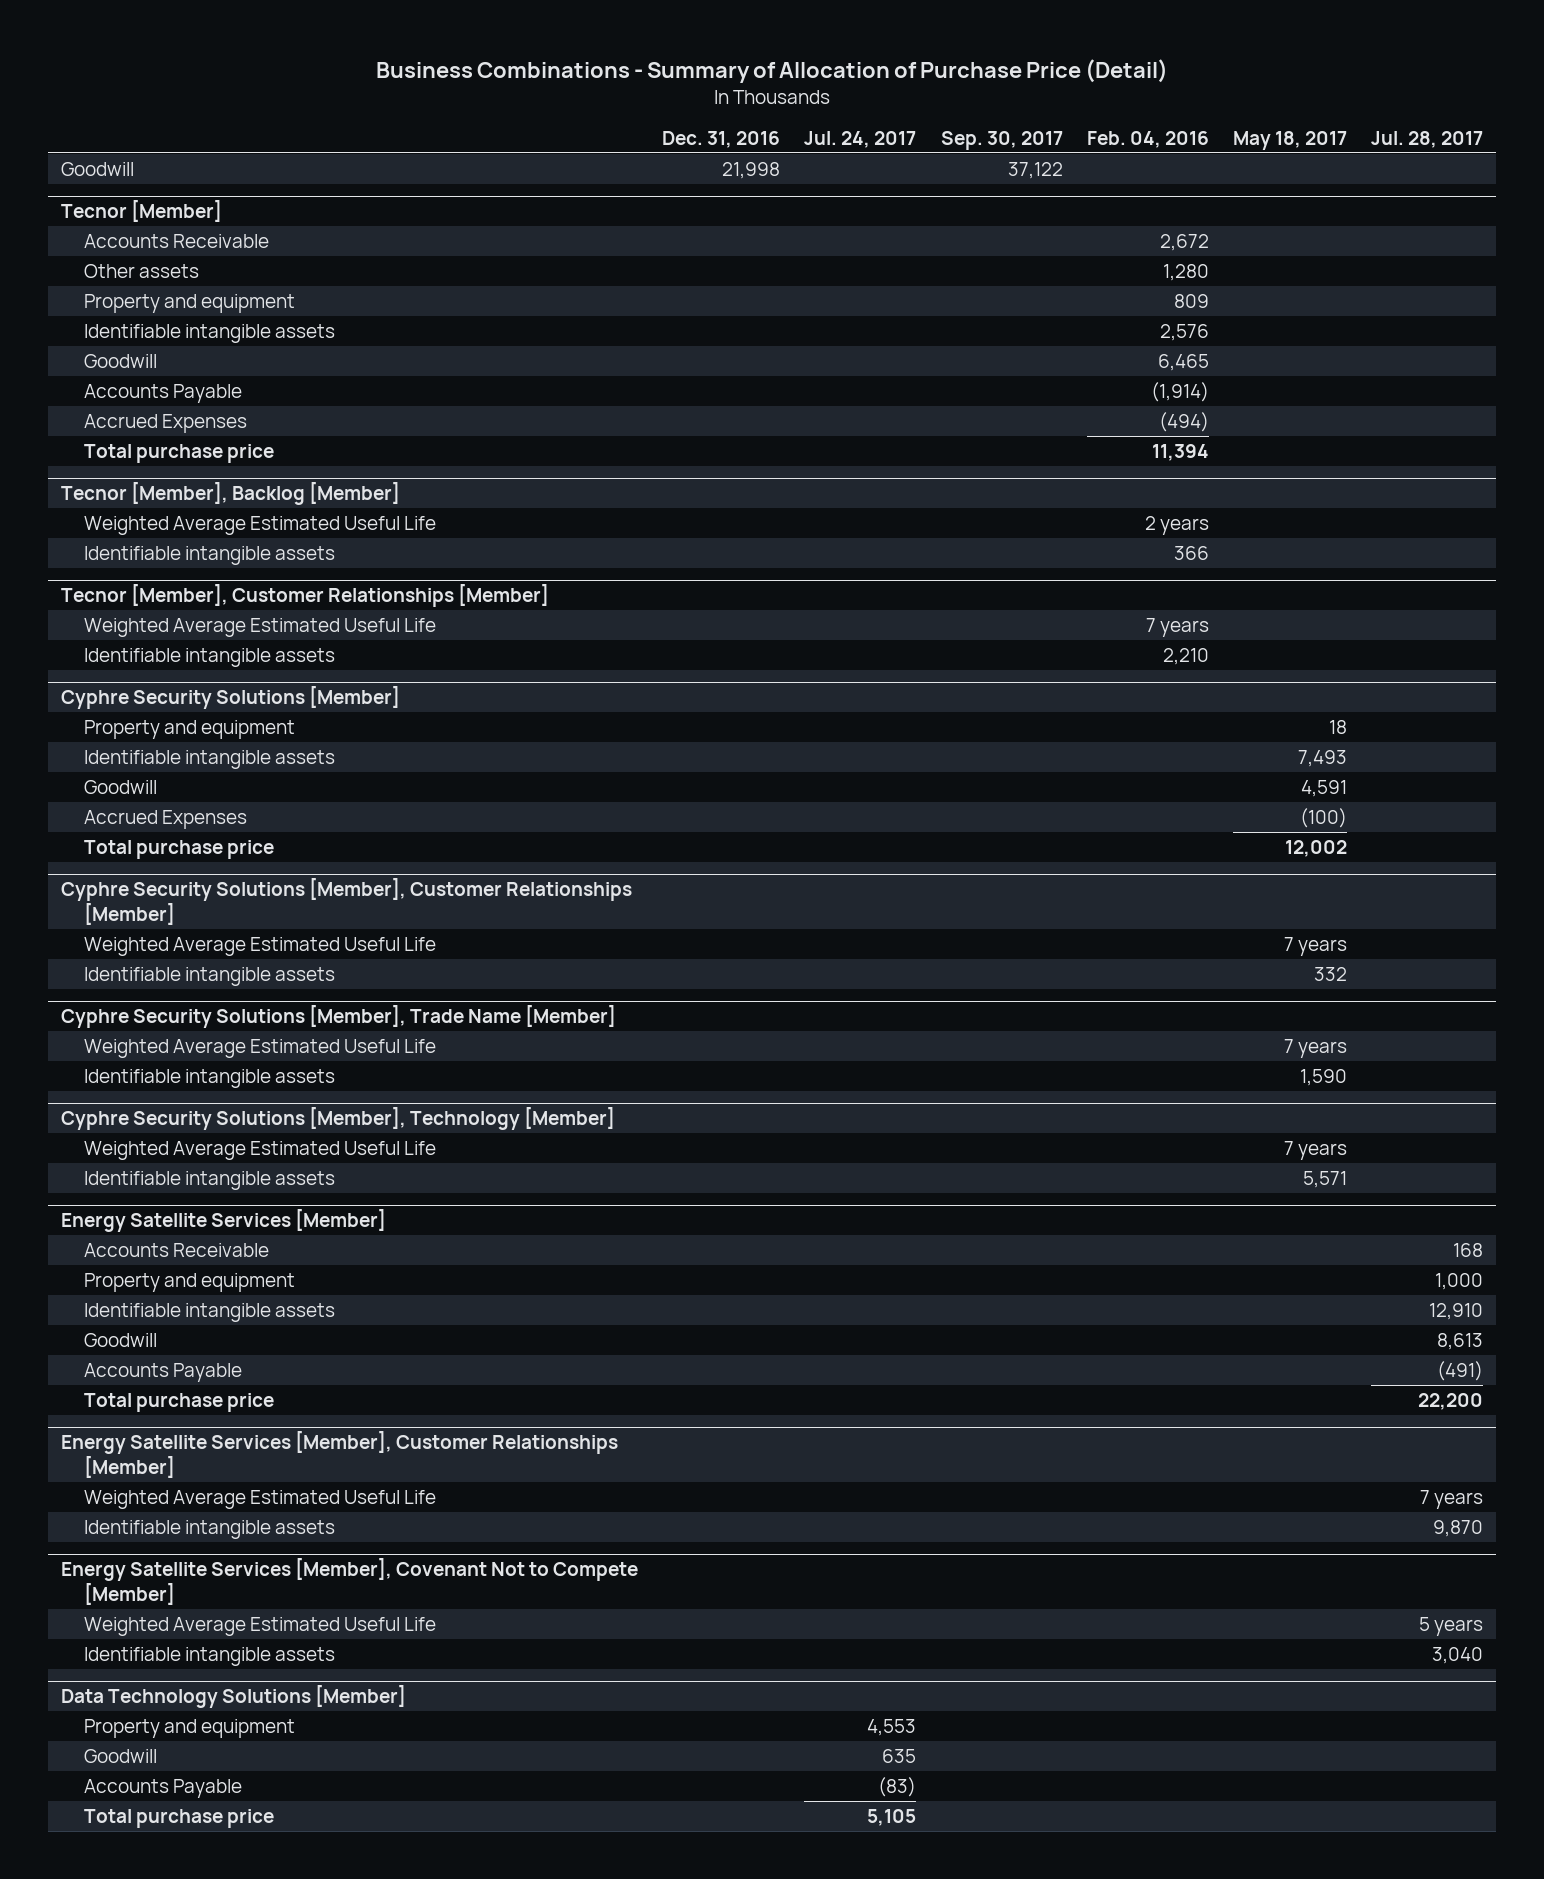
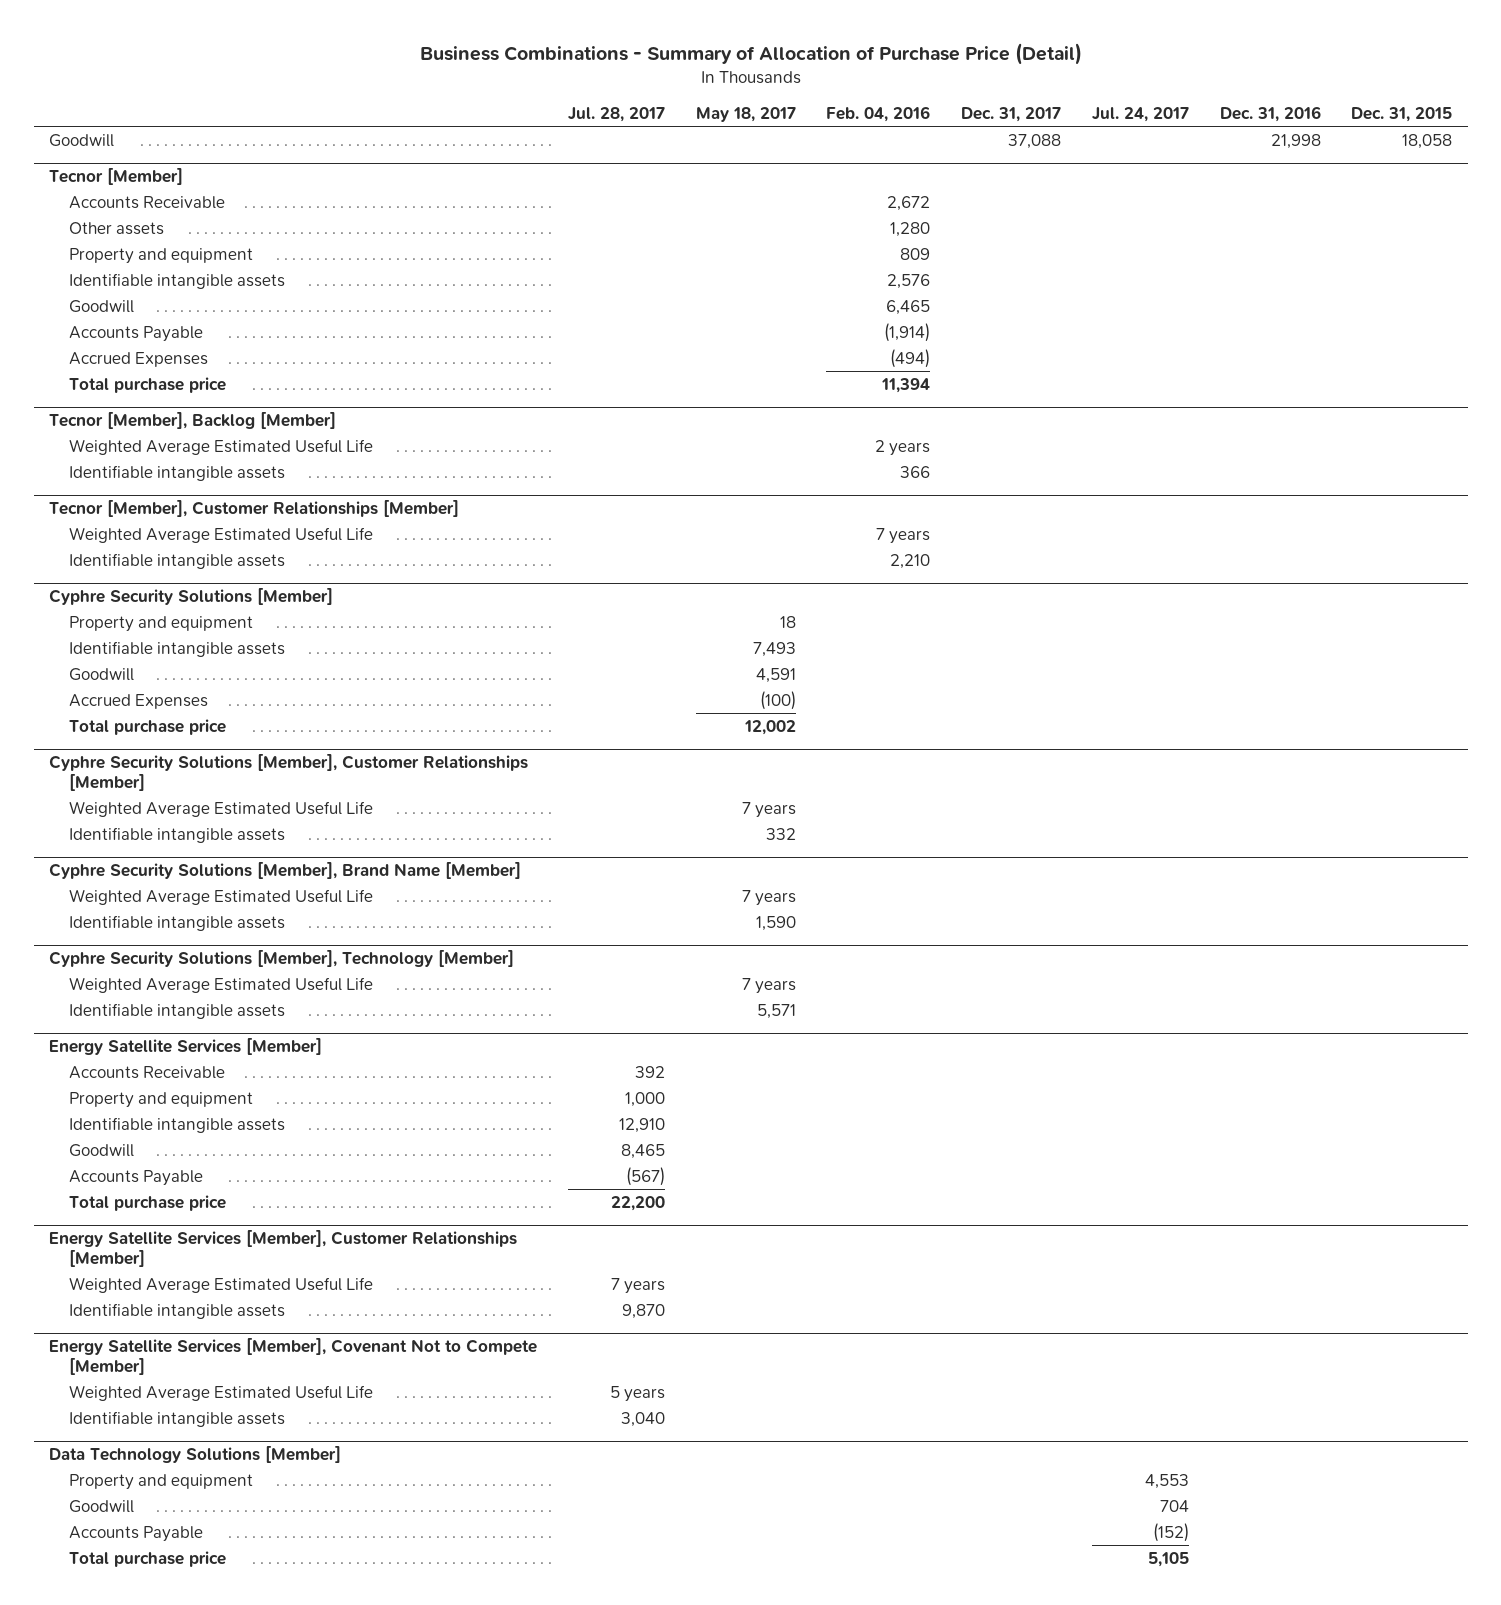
[940,130,1063,150] Sep. 30, 2017 -> none
none -> [961,107,1062,123] Dec. 31, 2017
none -> [1351,107,1453,123] Dec. 31, 2015
[60,1005,616,1029] Cyphre Security Solutions [Member], Trade Name [Member] -> [49,861,522,879] Cyphre Security Solutions [Member], Brand Name [Member]
[1453,1242,1484,1257] 168 -> [634,1065,665,1078] 392
[1437,1332,1484,1350] 8,613 -> [620,1143,665,1159] 8,465
[1437,1360,1484,1381] (491) -> [625,1166,665,1186] (567)
[882,1748,917,1763] 635 -> [1159,1499,1189,1512] 704
[878,1776,917,1797] (83) -> [1152,1522,1189,1542] (152)

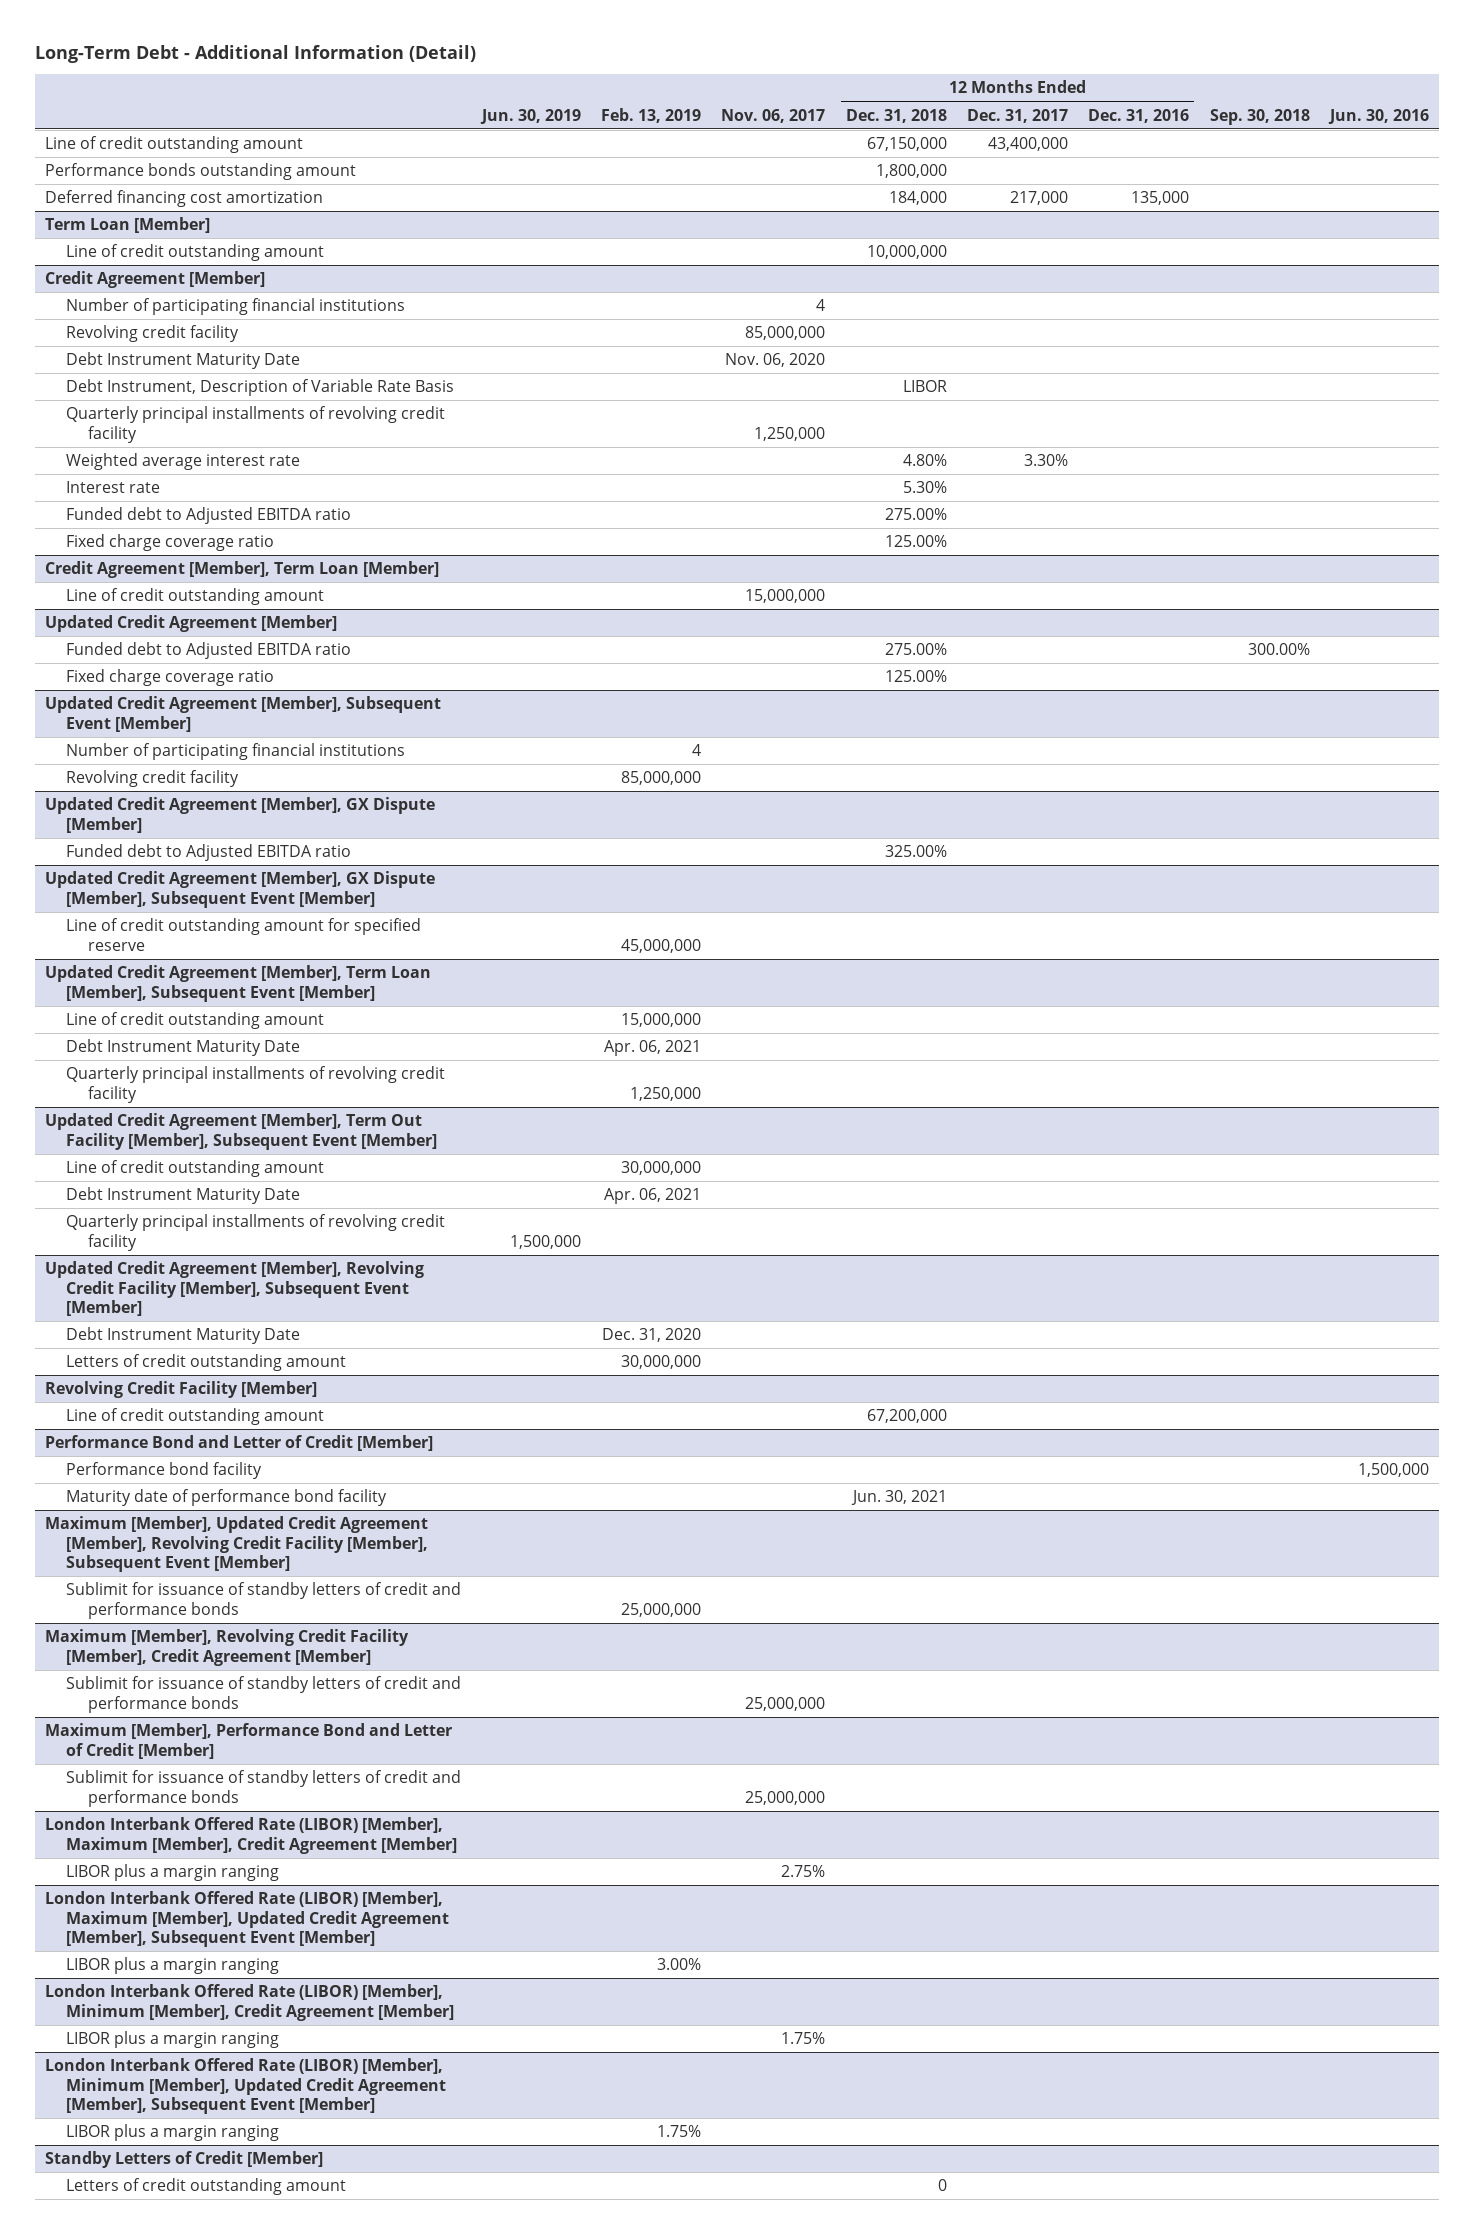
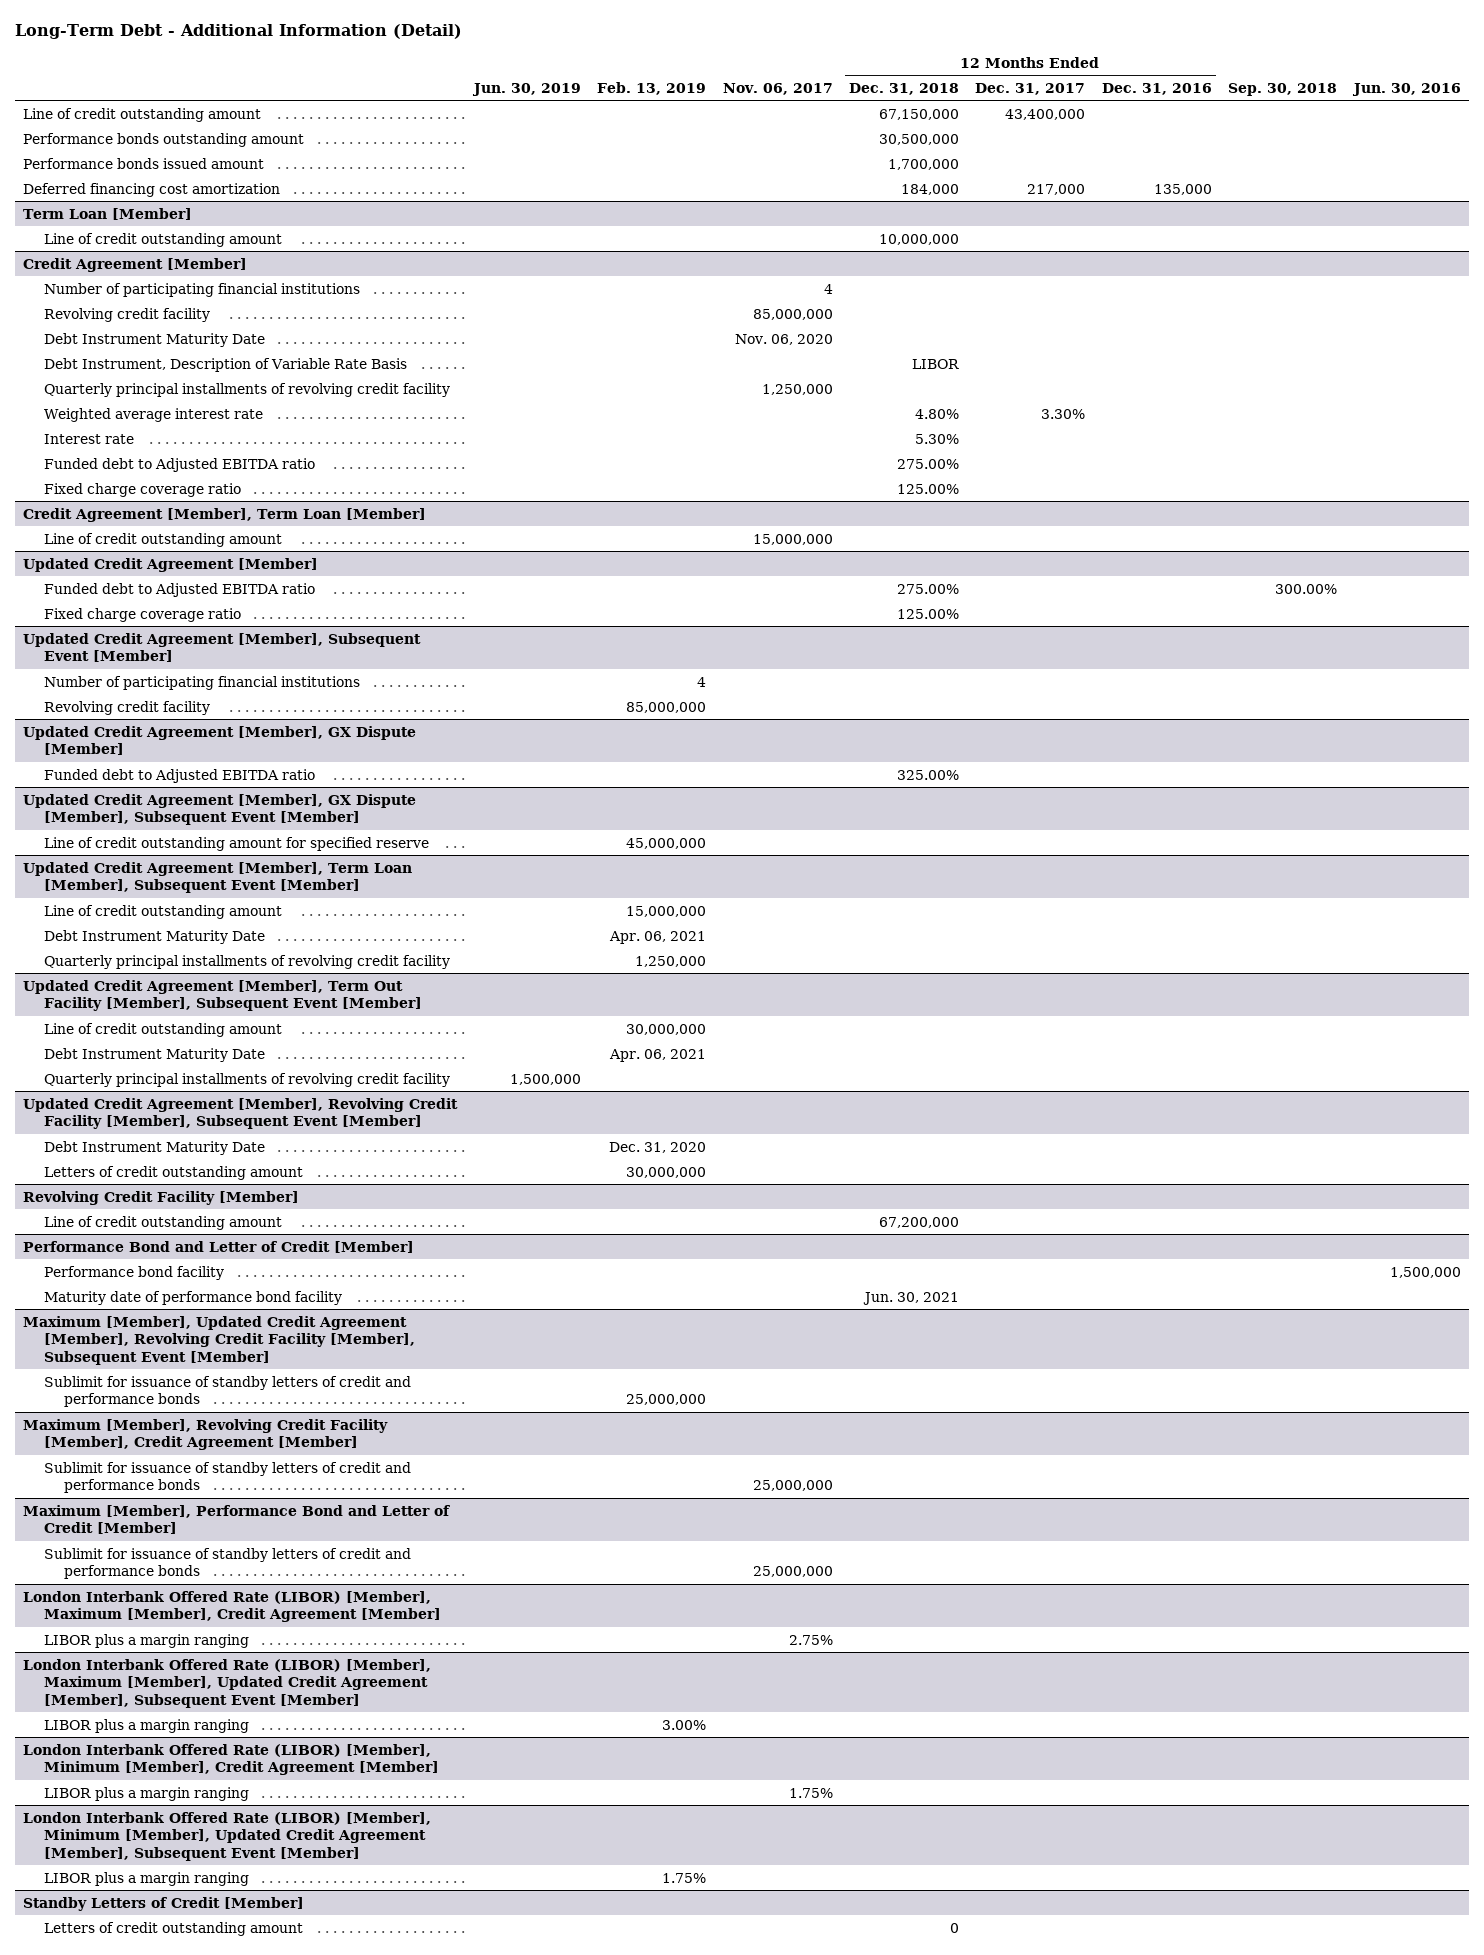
[875,164,947,179] 1,800,000 -> [878,133,959,145] 30,500,000
none -> [23,157,265,169] Performance bonds issued amount

